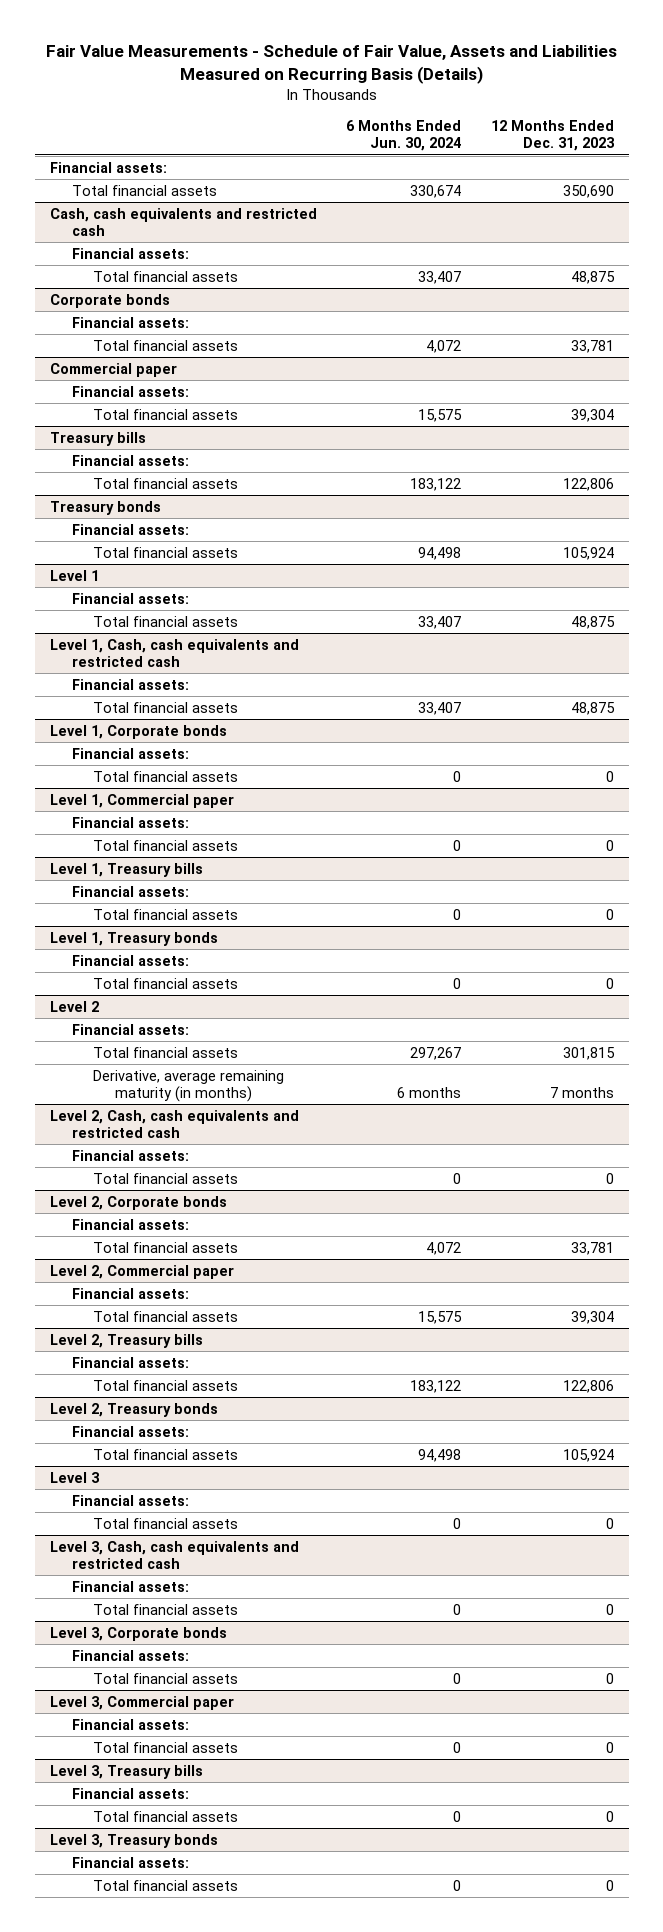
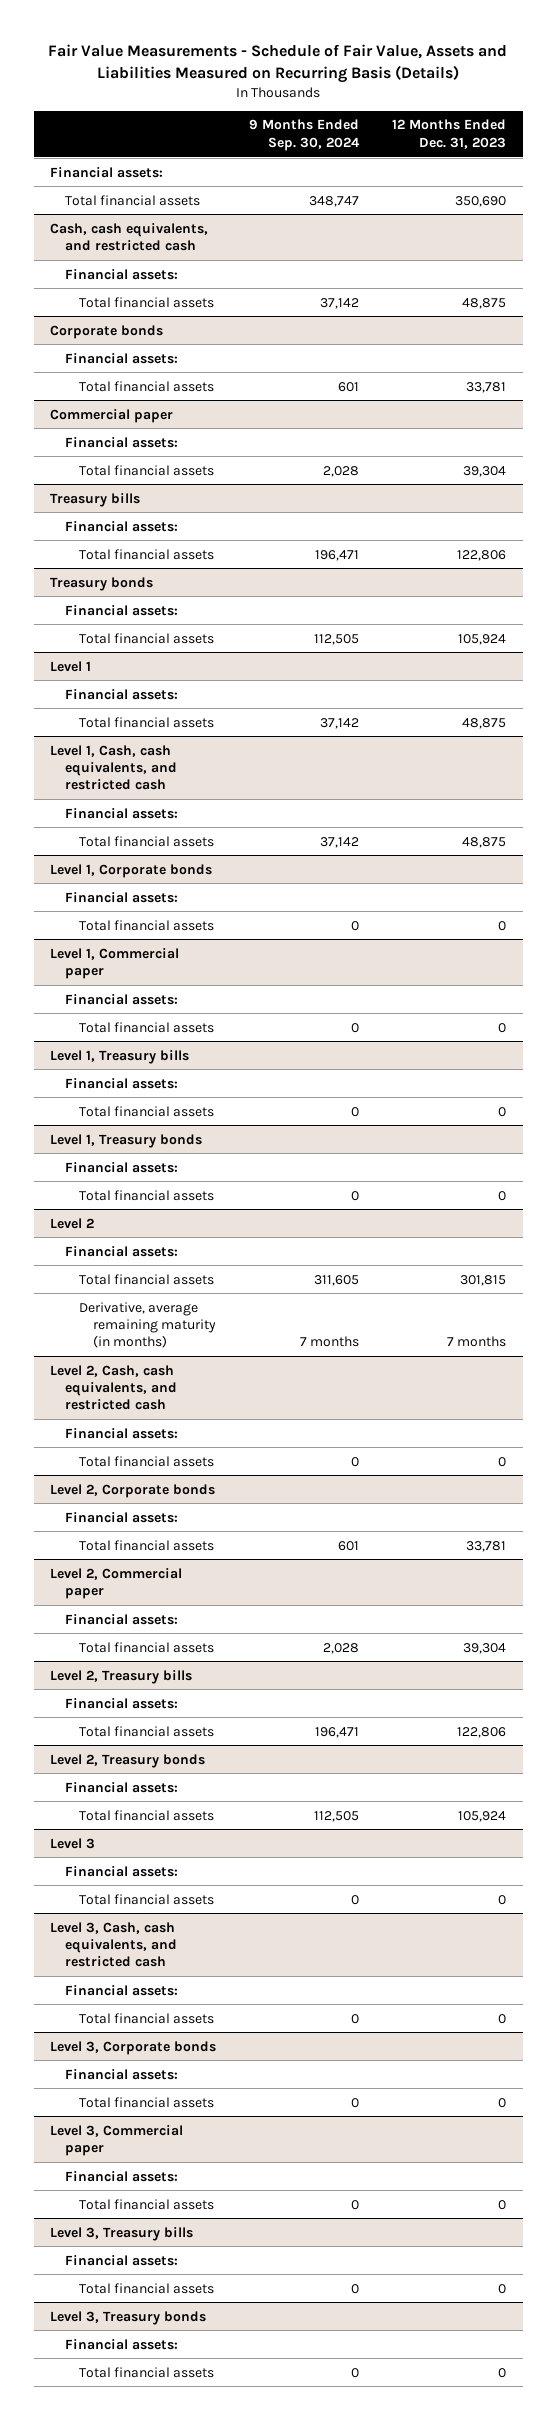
[346,119,462,152] 6 Months Ended Jun. 30, 2024 -> none
none -> [249,119,361,151] 9 Months Ended Sep. 30, 2024
[49,207,317,237] Cash, cash equivalents and restricted cash -> [50,222,209,251] Cash, cash equivalents, and restricted cash
[49,638,299,668] Level 1, Cash, cash equivalents and restricted cash -> [50,744,177,791] Level 1, Cash, cash equivalents, and restricted cash
[49,1109,299,1139] Level 2, Cash, cash equivalents and restricted cash -> [50,1364,177,1411] Level 2, Cash, cash equivalents, and restricted cash
[49,1540,299,1570] Level 3, Cash, cash equivalents and restricted cash -> [50,1921,177,1968] Level 3, Cash, cash equivalents, and restricted cash

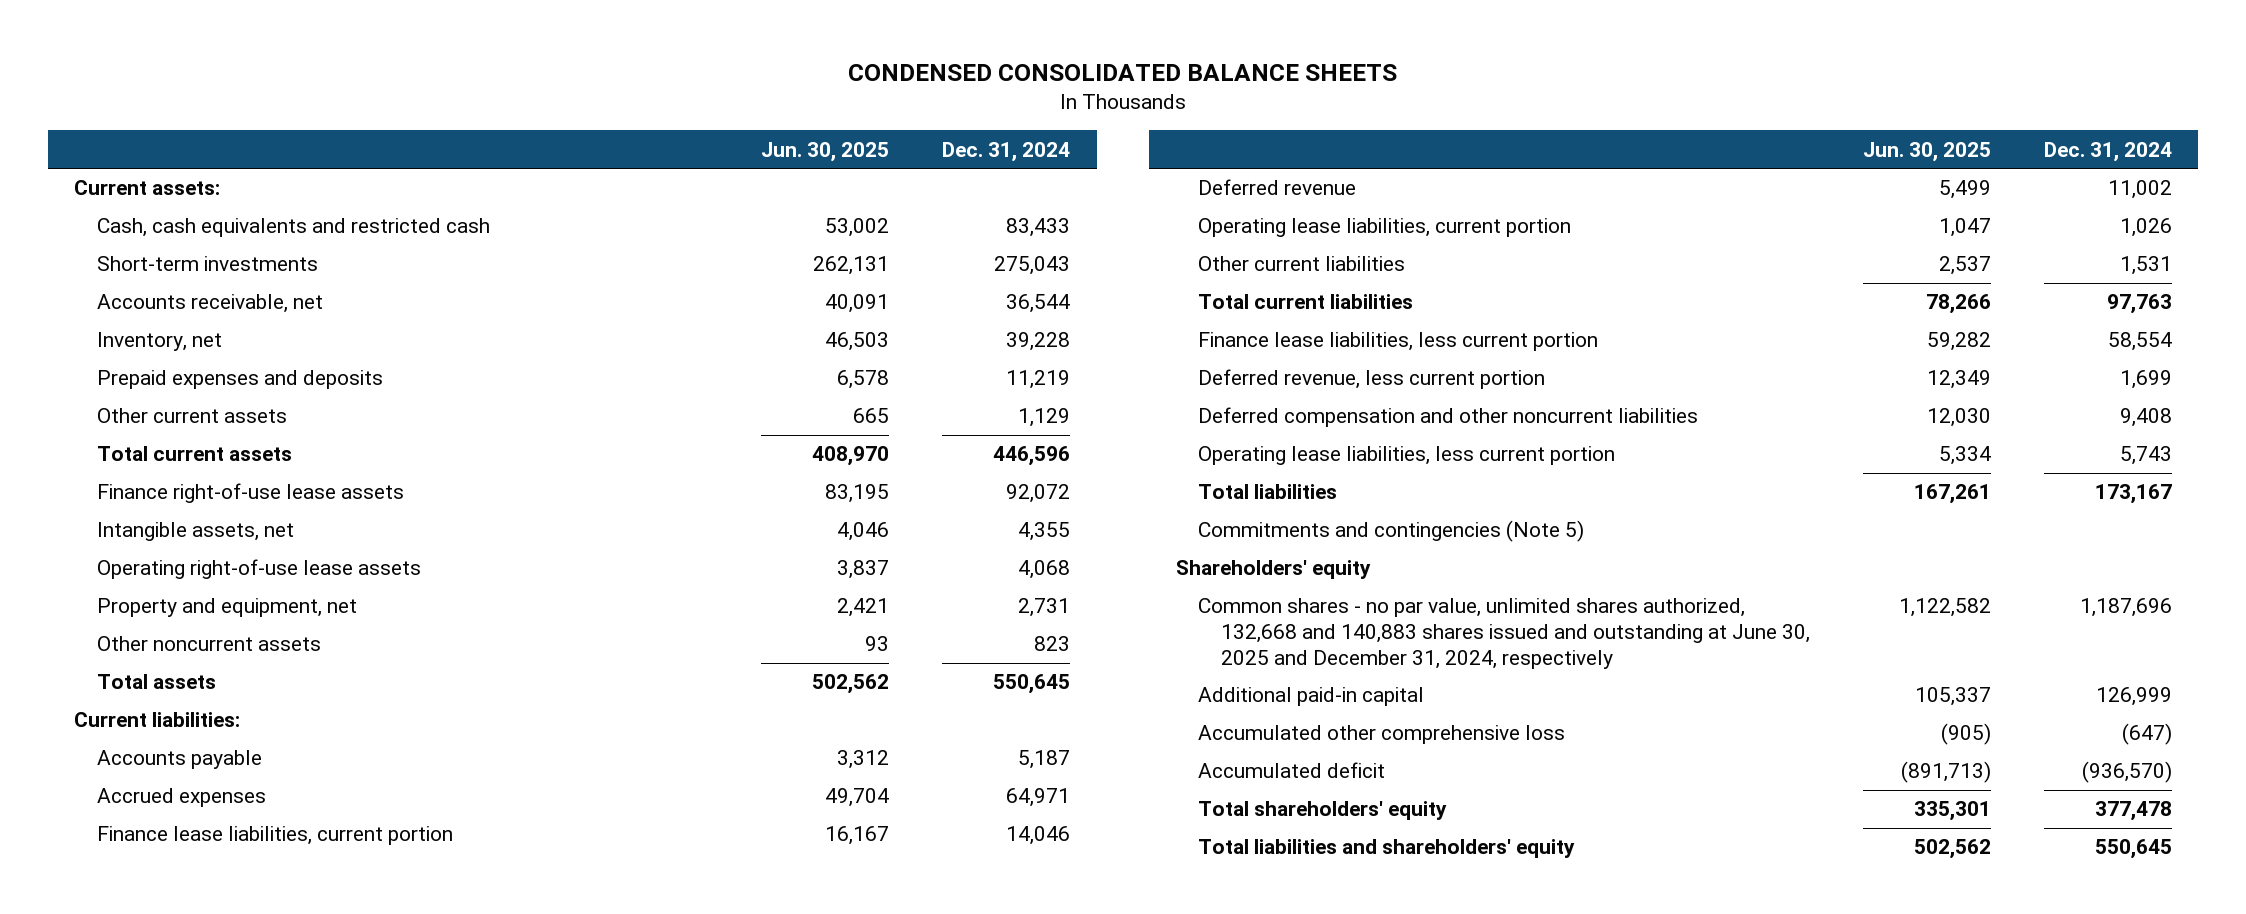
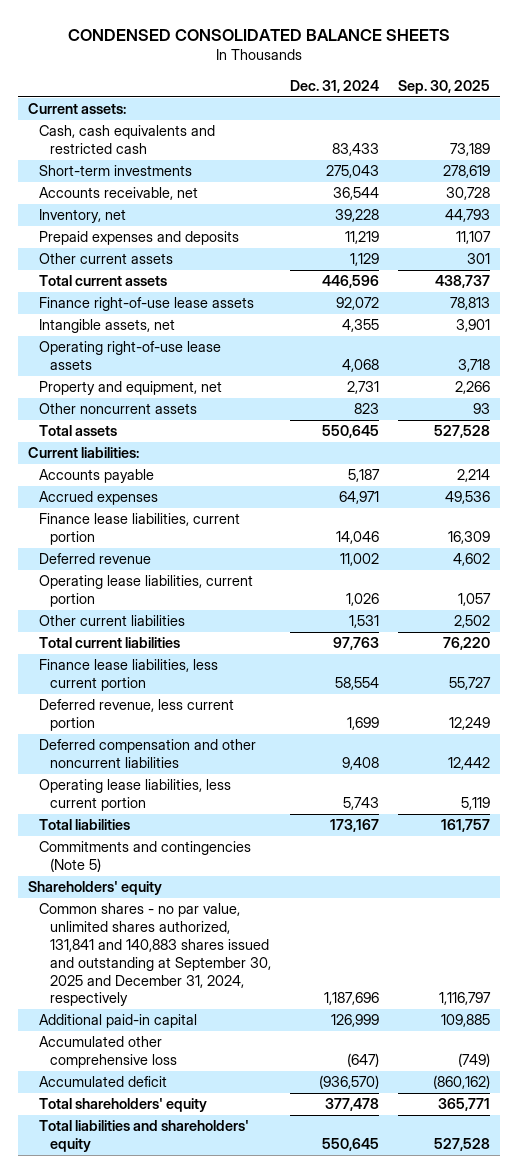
[761,141,890,162] Jun. 30, 2025 -> none
none -> [397,80,490,95] Sep. 30, 2025
[1198,598,1810,669] Common shares - no par value, unlimited shares authorized, 132,668 and 140,883 shares issued and outstanding at June 30, 2025 and December 31, 2024, respectively -> [38,903,271,1007] Common shares - no par value, unlimited shares authorized, 131,841 and 140,883 shares issued and outstanding at September 30, 2025 and December 31, 2024, respectively

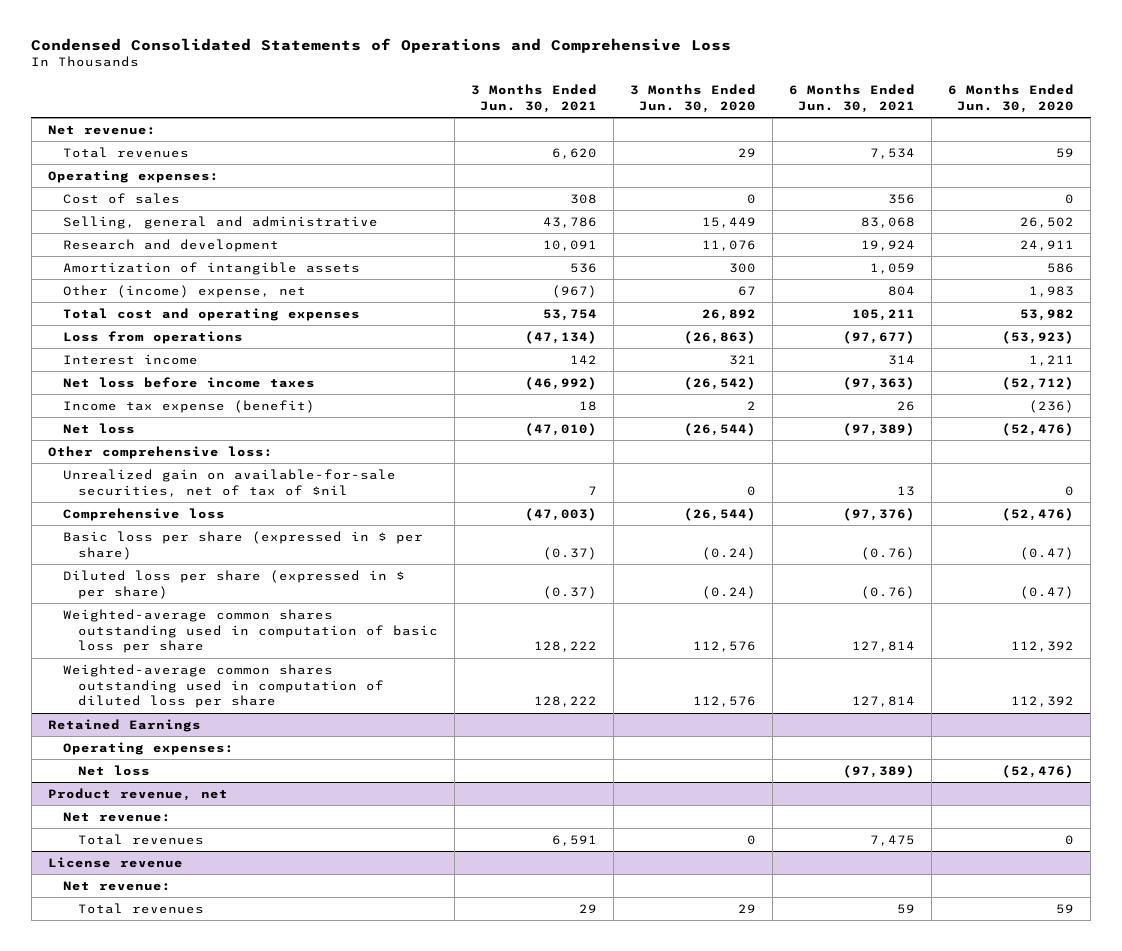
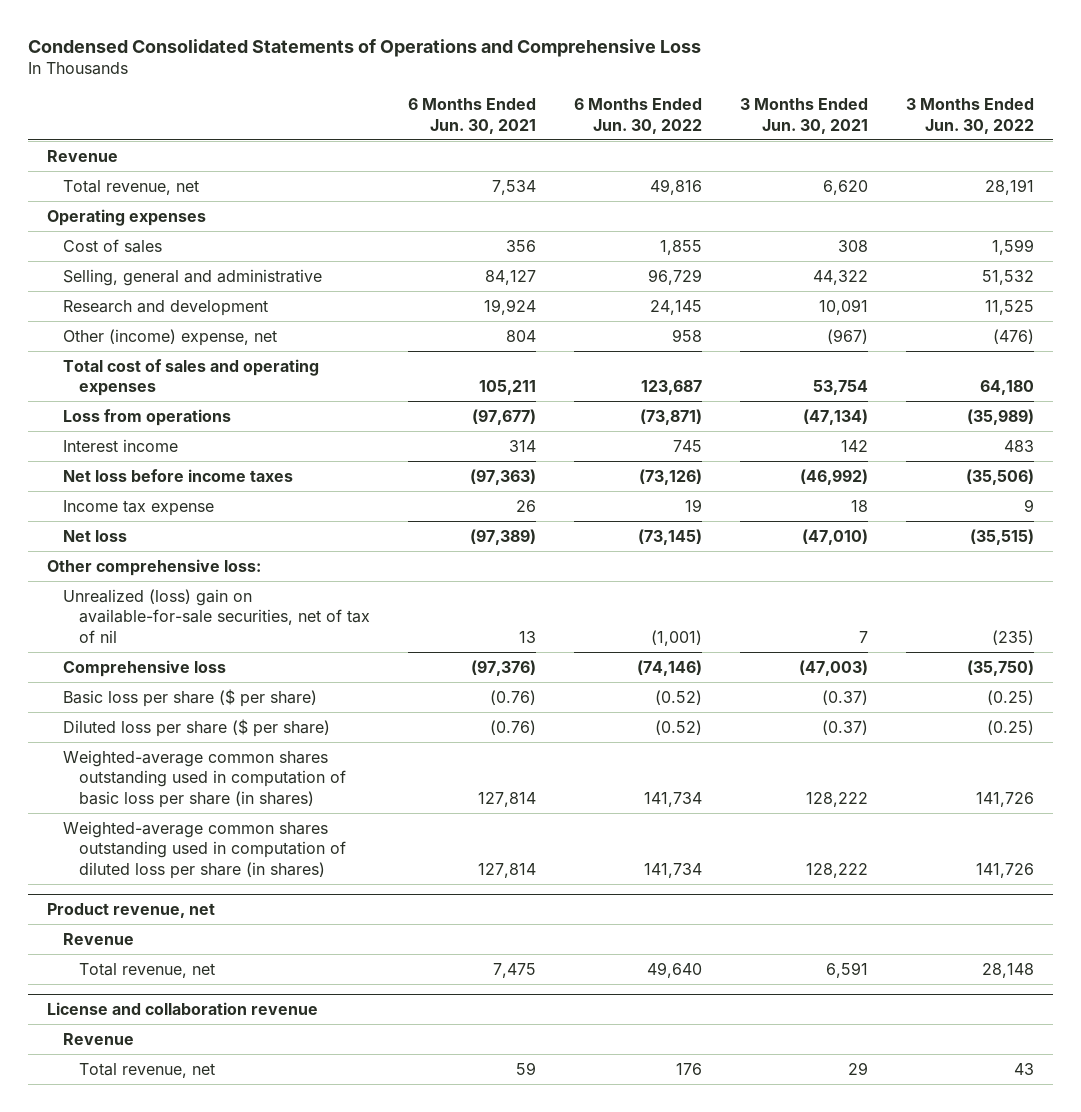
[630,84,757,113] 3 Months Ended Jun. 30, 2020 -> none
[948,84,1075,113] 6 Months Ended Jun. 30, 2020 -> none
none -> [573,98,702,134] 6 Months Ended Jun. 30, 2022
none -> [906,98,1035,134] 3 Months Ended Jun. 30, 2022
[47,124,156,135] Net revenue: -> [47,149,119,162] Revenue
[62,146,189,158] Total revenues -> [63,179,200,195] Total revenue, net
[47,169,219,183] Operating expenses: -> [47,208,207,226] Operating expenses
[543,216,598,228] 43,786 -> [813,269,869,285] 44,322
[861,216,916,228] 83,068 -> [484,269,536,285] 84,127
[62,261,360,275] Amortization of intangible assets -> none
[62,307,360,321] Total cost and operating expenses -> [63,358,320,397] Total cost of sales and operating expenses
[62,399,315,413] Income tax expense (benefit) -> [63,499,215,516] Income tax expense
[62,468,396,497] Unrealized gain on available-for-sale securities, net of tax of $nil -> [63,588,370,643] Unrealized (loss) gain on available-for-sale securities, net of tax of nil
[47,718,201,732] Retained Earnings -> none
[62,741,234,755] Operating expenses: -> none
[78,764,151,776] Net loss -> none
[62,530,423,560] Basic loss per share (expressed in $ per share) -> [63,688,318,707] Basic loss per share ($ per share)
[62,569,405,599] Diluted loss per share (expressed in $ per share) -> [63,718,331,737] Diluted loss per share ($ per share)
[62,608,439,654] Weighted-average common shares outstanding used in computation of basic loss per share -> [63,749,346,808] Weighted-average common shares outstanding used in computation of basic loss per share (in shares)
[62,663,385,709] Weighted-average common shares outstanding used in computation of diluted loss per share -> [63,820,346,879] Weighted-average common shares outstanding used in computation of diluted loss per share (in shares)
[62,811,171,822] Net revenue: -> [63,932,135,945] Revenue
[78,833,205,845] Total revenues -> [78,962,215,978] Total revenue, net
[47,856,183,868] License revenue -> [47,1001,319,1015] License and collaboration revenue
[62,880,171,891] Net revenue: -> [63,1032,135,1045] Revenue
[78,902,205,914] Total revenues -> [78,1062,215,1078] Total revenue, net

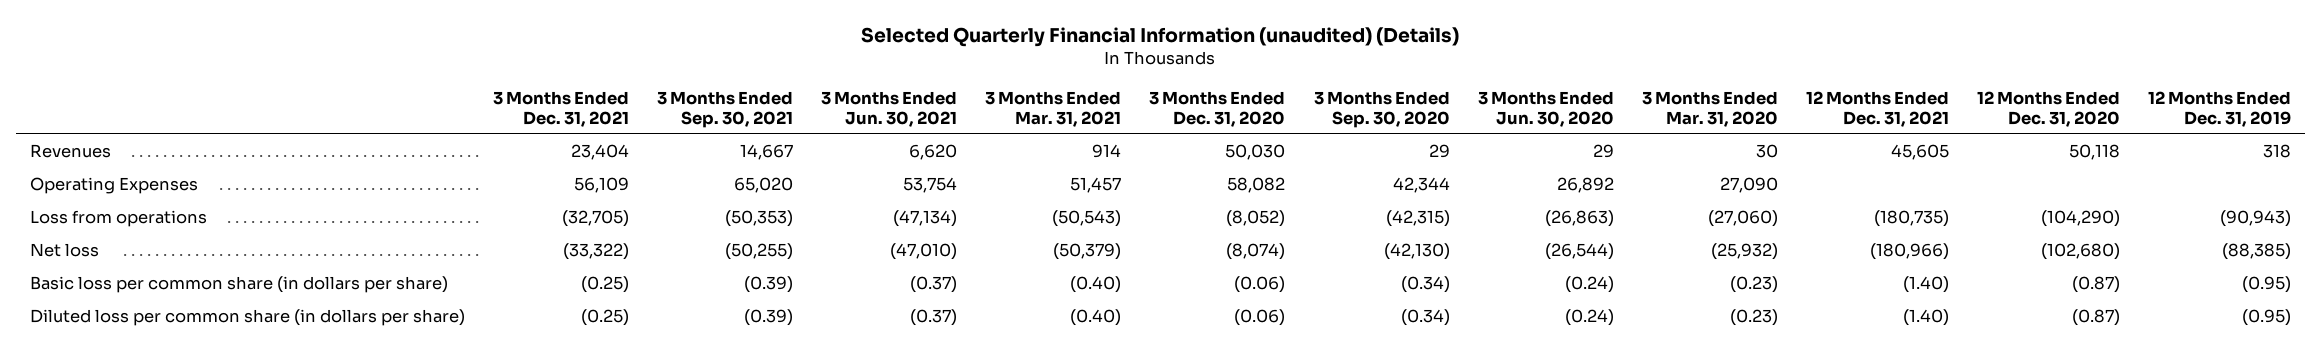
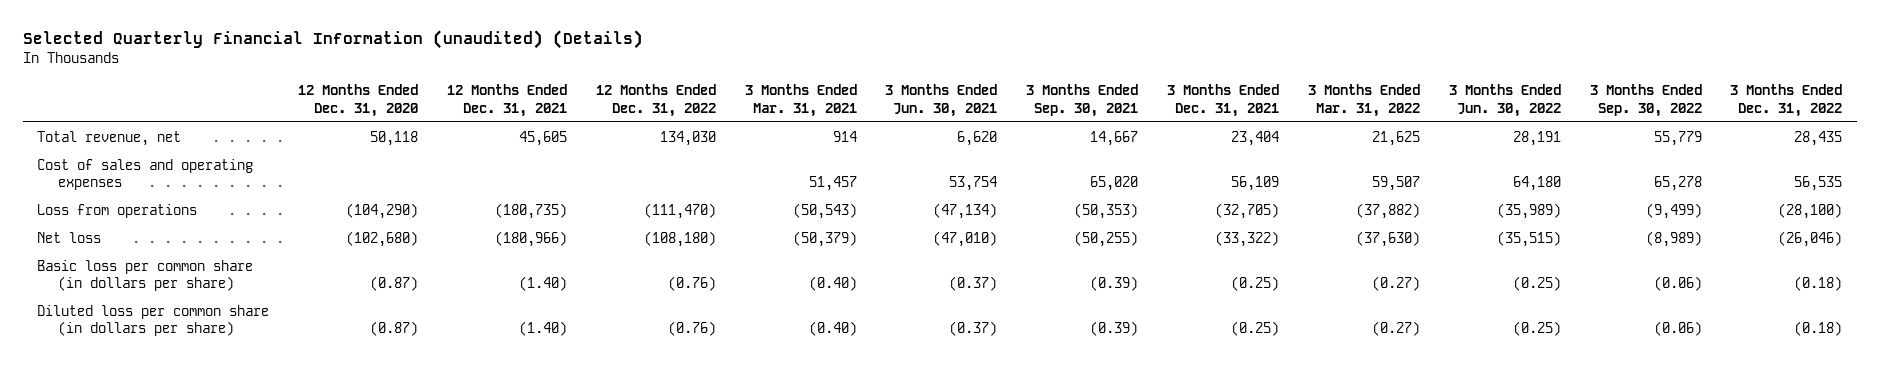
[1149,90,1286,127] 3 Months Ended Dec. 31, 2020 -> none
[1313,90,1450,128] 3 Months Ended Sep. 30, 2020 -> none
[1477,90,1614,127] 3 Months Ended Jun. 30, 2020 -> none
[1641,90,1778,127] 3 Months Ended Mar. 31, 2020 -> none
[2147,90,2291,127] 12 Months Ended Dec. 31, 2019 -> none
none -> [595,84,716,117] 12 Months Ended Dec. 31, 2022
none -> [1307,84,1420,117] 3 Months Ended Mar. 31, 2022
none -> [1448,84,1561,117] 3 Months Ended Jun. 30, 2022
none -> [1589,84,1702,117] 3 Months Ended Sep. 30, 2022
none -> [1730,84,1843,117] 3 Months Ended Dec. 31, 2022
[29,144,111,159] Revenues -> [37,130,182,146] Total revenue, net
[29,177,198,195] Operating Expenses -> [37,158,254,190] Cost of sales and operating expenses

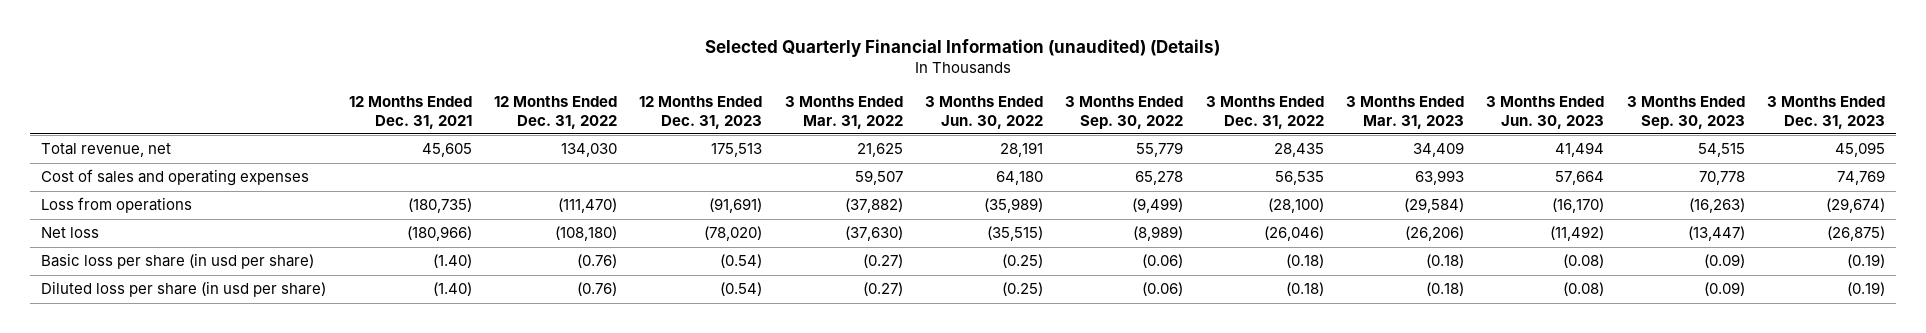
[298,84,419,117] 12 Months Ended Dec. 31, 2020 -> none
[744,84,857,117] 3 Months Ended Mar. 31, 2021 -> none
[885,84,998,117] 3 Months Ended Jun. 30, 2021 -> none
[1026,84,1139,117] 3 Months Ended Sep. 30, 2021 -> none
[1167,84,1280,117] 3 Months Ended Dec. 31, 2021 -> none
none -> [639,96,763,129] 12 Months Ended Dec. 31, 2023
none -> [1346,96,1465,129] 3 Months Ended Mar. 31, 2023
none -> [1486,96,1605,129] 3 Months Ended Jun. 30, 2023
none -> [1626,96,1745,129] 3 Months Ended Sep. 30, 2023
none -> [1767,96,1886,129] 3 Months Ended Dec. 31, 2023
[37,259,254,291] Basic loss per common share (in dollars per share) -> [41,253,315,270] Basic loss per share (in usd per share)
[37,304,270,336] Diluted loss per common share (in dollars per share) -> [41,281,327,298] Diluted loss per share (in usd per share)

